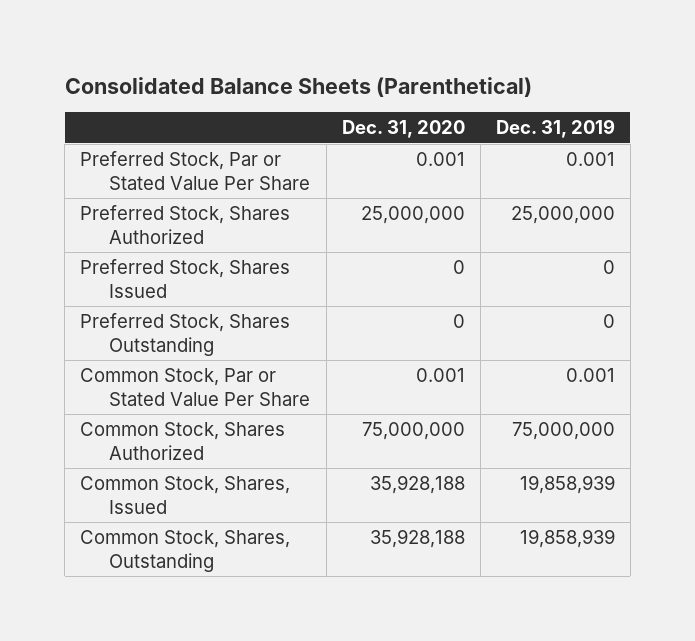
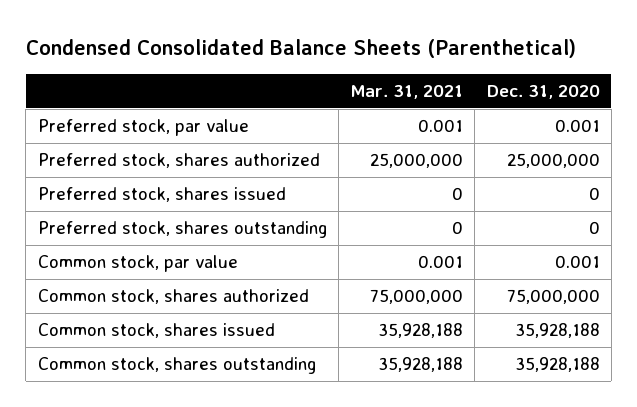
[64,76,532,97] Consolidated Balance Sheets (Parenthetical) -> [25,38,576,58] Condensed Consolidated Balance Sheets (Parenthetical)
[495,119,615,139] Dec. 31, 2019 -> none
none -> [350,85,464,100] Mar. 31, 2021
[80,151,311,190] Preferred Stock, Par or Stated Value Per Share -> [37,119,249,137] Preferred stock, par value
[80,205,291,244] Preferred Stock, Shares Authorized -> [37,153,320,169] Preferred stock, shares authorized
[80,259,291,298] Preferred Stock, Shares Issued -> [37,187,286,203] Preferred stock, shares issued
[80,313,291,356] Preferred Stock, Shares Outstanding -> [37,221,327,239] Preferred stock, shares outstanding
[80,368,311,406] Common Stock, Par or Stated Value Per Share -> [37,255,238,273] Common stock, par value
[80,422,286,460] Common Stock, Shares Authorized -> [37,289,309,305] Common stock, shares authorized
[80,476,291,514] Common Stock, Shares, Issued -> [37,323,275,339] Common stock, shares issued
[80,530,291,572] Common Stock, Shares, Outstanding -> [37,357,316,375] Common stock, shares outstanding

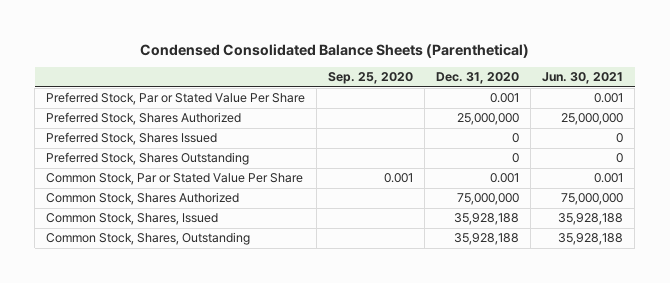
[350,85,464,100] Mar. 31, 2021 -> none
none -> [328,72,414,85] Sep. 25, 2020
none -> [542,72,624,85] Jun. 30, 2021
[37,119,249,137] Preferred stock, par value -> [46,92,306,106] Preferred Stock, Par or Stated Value Per Share
[37,153,320,169] Preferred stock, shares authorized -> [46,112,242,126] Preferred Stock, Shares Authorized
[37,187,286,203] Preferred stock, shares issued -> [46,132,218,146] Preferred Stock, Shares Issued
[37,221,327,239] Preferred stock, shares outstanding -> [46,152,250,166] Preferred Stock, Shares Outstanding
[37,255,238,273] Common stock, par value -> [46,173,304,186] Common Stock, Par or Stated Value Per Share
[37,289,309,305] Common stock, shares authorized -> [46,192,240,206] Common Stock, Shares Authorized
[37,323,275,339] Common stock, shares issued -> [46,213,219,226] Common Stock, Shares, Issued
[37,357,316,375] Common stock, shares outstanding -> [46,232,251,246] Common Stock, Shares, Outstanding

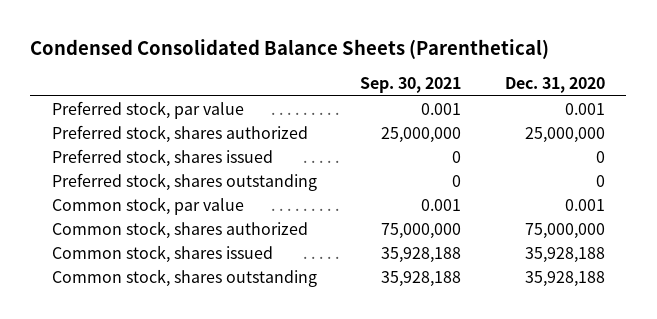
[328,72,414,85] Sep. 25, 2020 -> none
[542,72,624,85] Jun. 30, 2021 -> none
none -> [360,77,462,94] Sep. 30, 2021
[46,92,306,106] Preferred Stock, Par or Stated Value Per Share -> [51,101,244,120] Preferred stock, par value
[46,112,242,126] Preferred Stock, Shares Authorized -> [51,125,308,144] Preferred stock, shares authorized
[46,132,218,146] Preferred Stock, Shares Issued -> [51,149,273,168] Preferred stock, shares issued
[46,152,250,166] Preferred Stock, Shares Outstanding -> [51,173,317,192] Preferred stock, shares outstanding
[46,173,304,186] Common Stock, Par or Stated Value Per Share -> [51,197,244,216] Common stock, par value
[46,192,240,206] Common Stock, Shares Authorized -> [51,221,308,240] Common stock, shares authorized
[46,213,219,226] Common Stock, Shares, Issued -> [51,245,273,264] Common stock, shares issued
[46,232,251,246] Common Stock, Shares, Outstanding -> [51,269,317,288] Common stock, shares outstanding

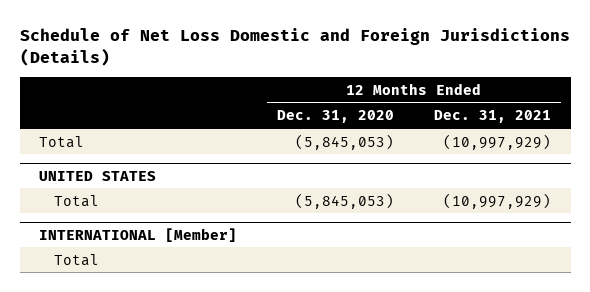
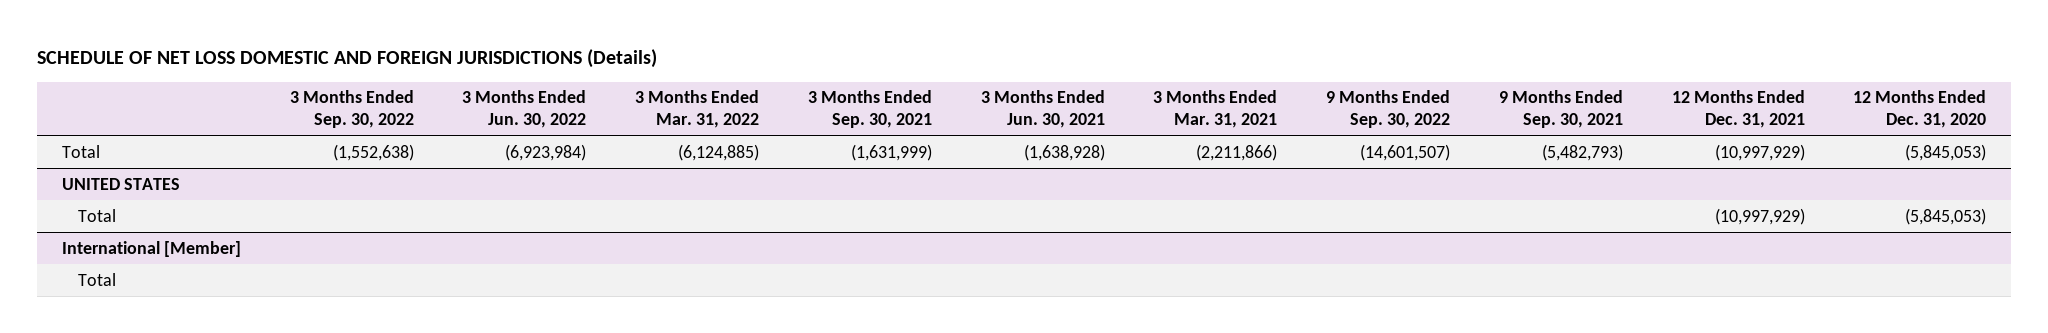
[19,28,570,67] Schedule of Net Loss Domestic and Foreign Jurisdictions (Details) -> [37,49,658,69] SCHEDULE OF NET LOSS DOMESTIC AND FOREIGN JURISDICTIONS (Details)
none -> [289,90,414,128] 3 Months Ended Sep. 30, 2022
none -> [462,90,587,128] 3 Months Ended Jun. 30, 2022
none -> [635,90,760,128] 3 Months Ended Mar. 31, 2022
none -> [807,90,932,128] 3 Months Ended Sep. 30, 2021
none -> [980,90,1105,128] 3 Months Ended Jun. 30, 2021
none -> [1153,90,1278,128] 3 Months Ended Mar. 31, 2021
none -> [1326,90,1451,128] 9 Months Ended Sep. 30, 2022
none -> [1498,90,1623,128] 9 Months Ended Sep. 30, 2021
[39,227,238,242] INTERNATIONAL [Member] -> [61,240,241,257] International [Member]

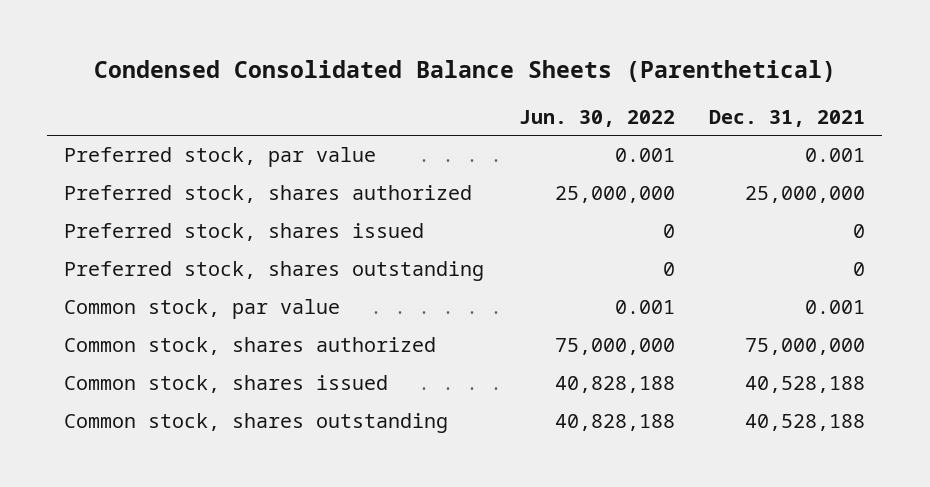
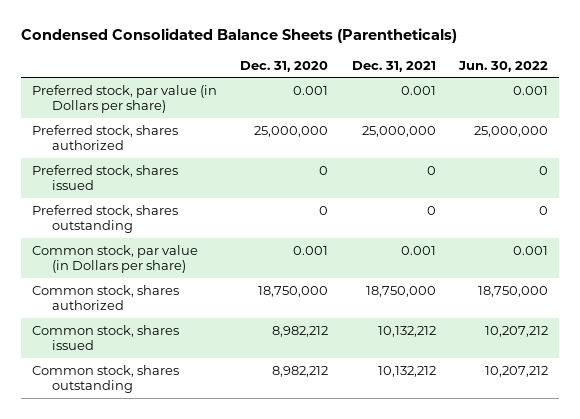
[93,59,836,82] Condensed Consolidated Balance Sheets (Parenthetical) -> [20,28,457,44] Condensed Consolidated Balance Sheets (Parentheticals)
none -> [240,60,329,72] Dec. 31, 2020
[64,146,377,167] Preferred stock, par value -> [32,84,218,113] Preferred stock, par value (in Dollars per share)
[64,298,341,319] Common stock, par value -> [32,244,199,273] Common stock, par value (in Dollars per share)
[554,337,675,355] 75,000,000 -> [477,285,548,297] 18,750,000
[745,337,866,355] 75,000,000 -> [365,285,436,297] 18,750,000
[554,375,675,393] 40,828,188 -> [484,325,548,337] 10,207,212
[745,375,866,393] 40,528,188 -> [377,325,436,337] 10,132,212
[554,413,675,431] 40,828,188 -> [484,365,548,377] 10,207,212
[745,413,866,431] 40,528,188 -> [377,365,436,377] 10,132,212

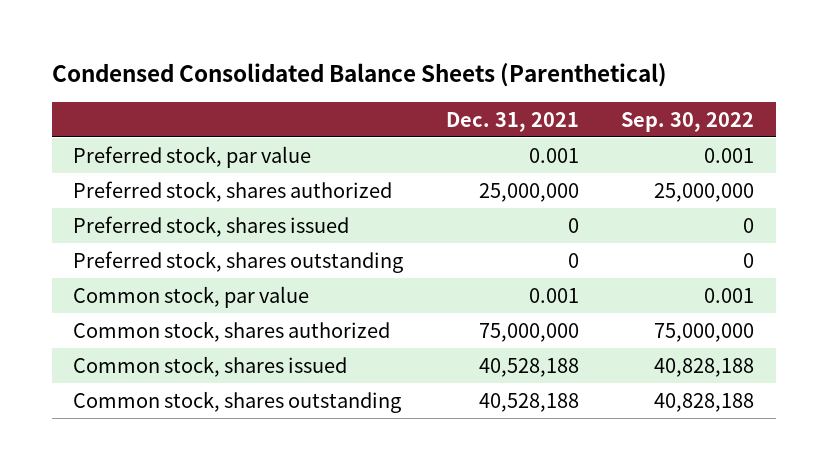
[20,28,457,44] Condensed Consolidated Balance Sheets (Parentheticals) -> [51,63,667,88] Condensed Consolidated Balance Sheets (Parenthetical)
[240,60,329,72] Dec. 31, 2020 -> none
[457,60,548,72] Jun. 30, 2022 -> none
none -> [621,111,755,132] Sep. 30, 2022
[32,84,218,113] Preferred stock, par value (in Dollars per share) -> [72,145,311,168] Preferred stock, par value
[32,244,199,273] Common stock, par value (in Dollars per share) -> [72,285,309,308] Common stock, par value
[365,285,436,297] 18,750,000 -> [478,322,579,342] 75,000,000
[377,325,436,337] 10,132,212 -> [478,357,579,377] 40,528,188
[377,365,436,377] 10,132,212 -> [478,392,579,412] 40,528,188

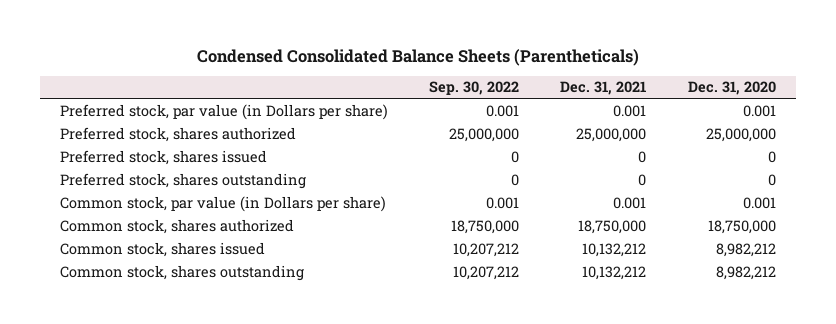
[51,63,667,88] Condensed Consolidated Balance Sheets (Parenthetical) -> [196,48,639,66] Condensed Consolidated Balance Sheets (Parentheticals)
none -> [687,81,776,96] Dec. 31, 2020
[72,145,311,168] Preferred stock, par value -> [60,104,389,121] Preferred stock, par value (in Dollars per share)
[72,285,309,308] Common stock, par value -> [60,196,387,213] Common stock, par value (in Dollars per share)
[478,322,579,342] 75,000,000 -> [578,220,647,235] 18,750,000
[654,322,755,342] 75,000,000 -> [451,220,520,235] 18,750,000
[478,357,579,377] 40,528,188 -> [582,243,647,258] 10,132,212
[654,357,755,377] 40,828,188 -> [453,243,520,258] 10,207,212
[478,392,579,412] 40,528,188 -> [582,266,647,281] 10,132,212
[654,392,755,412] 40,828,188 -> [453,266,520,281] 10,207,212

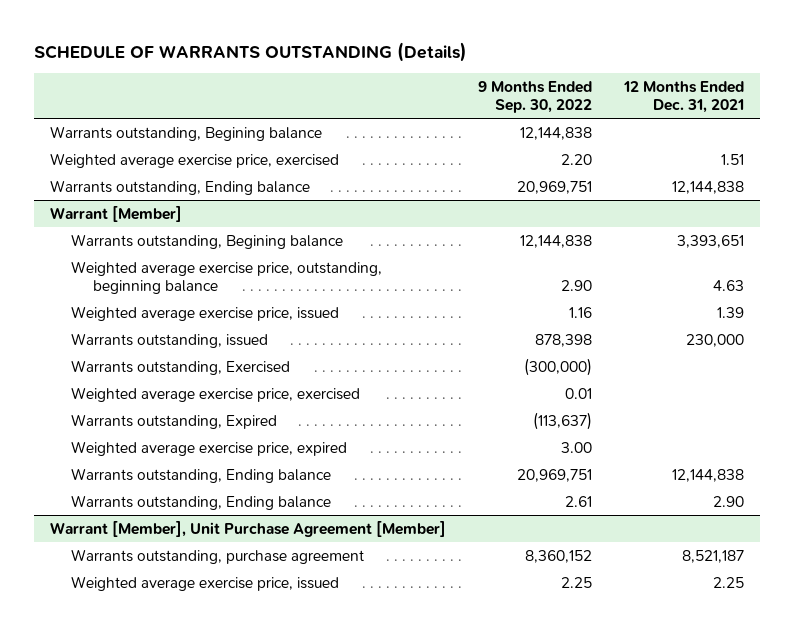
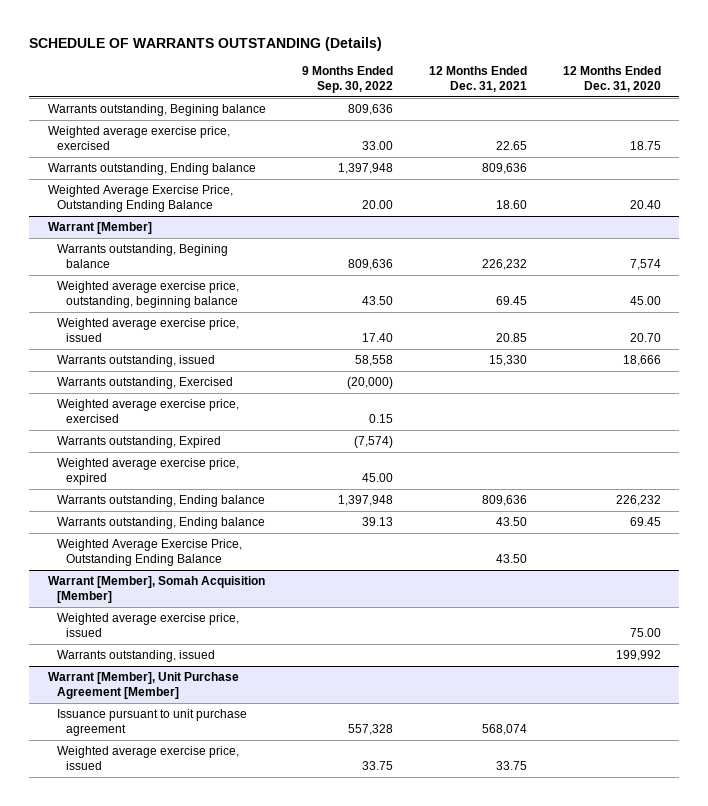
none -> [562,66,661,93] 12 Months Ended Dec. 31, 2020
[520,126,593,140] 12,144,838 -> [347,103,393,115] 809,636
[561,153,593,165] 2.20 -> [361,141,393,151] 33.00
[721,153,745,165] 1.51 -> [495,141,527,151] 22.65
[517,180,593,194] 20,969,751 -> [337,162,393,174] 1,397,948
[672,180,745,194] 12,144,838 -> [481,162,527,174] 809,636
none -> [47,184,233,213] Weighted Average Exercise Price, Outstanding Ending Balance
[520,234,593,248] 12,144,838 -> [347,259,393,271] 809,636
[677,234,745,248] 3,393,651 -> [481,259,527,271] 226,232
[561,279,593,291] 2.90 -> [361,296,393,306] 43.50
[713,279,745,291] 4.63 -> [495,296,527,306] 69.45
[569,306,593,318] 1.16 -> [361,333,393,343] 17.40
[717,306,745,318] 1.39 -> [495,333,527,343] 20.85
[535,333,593,347] 878,398 -> [354,354,393,366] 58,558
[686,333,745,347] 230,000 -> [488,354,527,366] 15,330
[524,357,593,376] (300,000) -> [346,376,393,389] (20,000)
[565,387,593,399] 0.01 -> [368,414,393,424] 0.15
[533,411,593,430] (113,637) -> [353,435,393,448] (7,574)
[561,441,593,453] 3.00 -> [361,473,393,483] 45.00
[517,468,593,482] 20,969,751 -> [337,494,393,506] 1,397,948
[672,468,745,482] 12,144,838 -> [481,494,527,506] 809,636
[565,495,593,507] 2.61 -> [361,516,393,526] 39.13
[713,495,745,507] 2.90 -> [495,516,527,526] 43.50
none -> [56,538,242,567] Weighted Average Exercise Price, Outstanding Ending Balance
none -> [47,575,265,604] Warrant [Member], Somah Acquisition [Member]
none -> [56,612,239,638] Weighted average exercise price, issued
none -> [56,649,215,662] Warrants outstanding, issued
[71,548,365,564] Warrants outstanding, purchase agreement -> [56,708,247,737] Issuance pursuant to unit purchase agreement
[525,549,593,563] 8,360,152 -> [347,724,393,736] 557,328
[682,549,745,563] 8,521,187 -> [481,724,527,736] 568,074
[561,576,593,588] 2.25 -> [361,761,393,771] 33.75
[713,576,745,588] 2.25 -> [495,761,527,771] 33.75

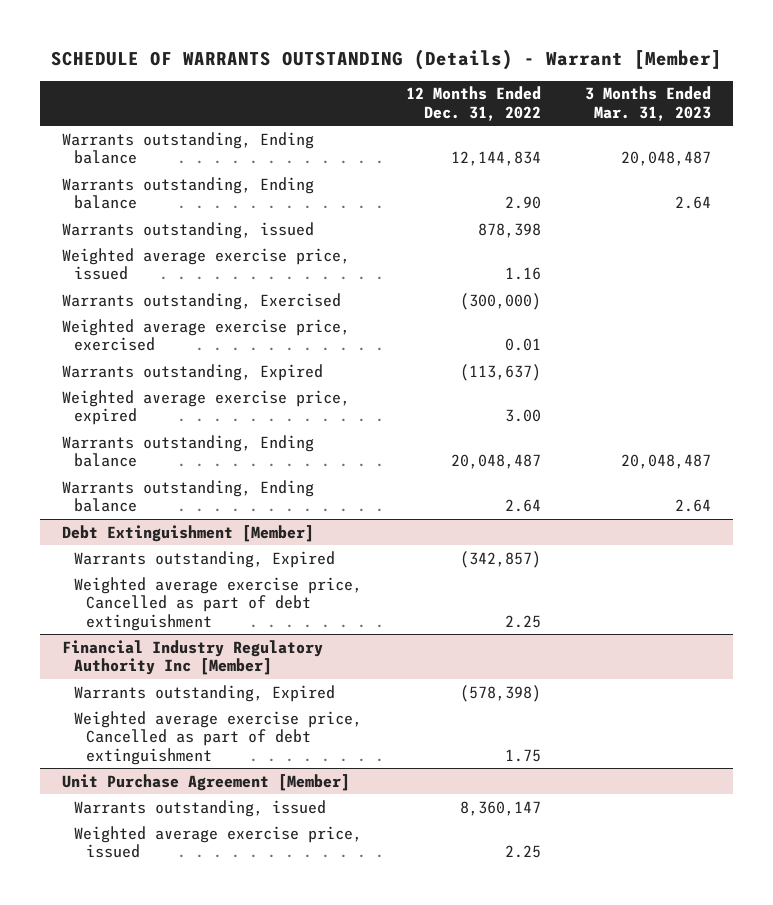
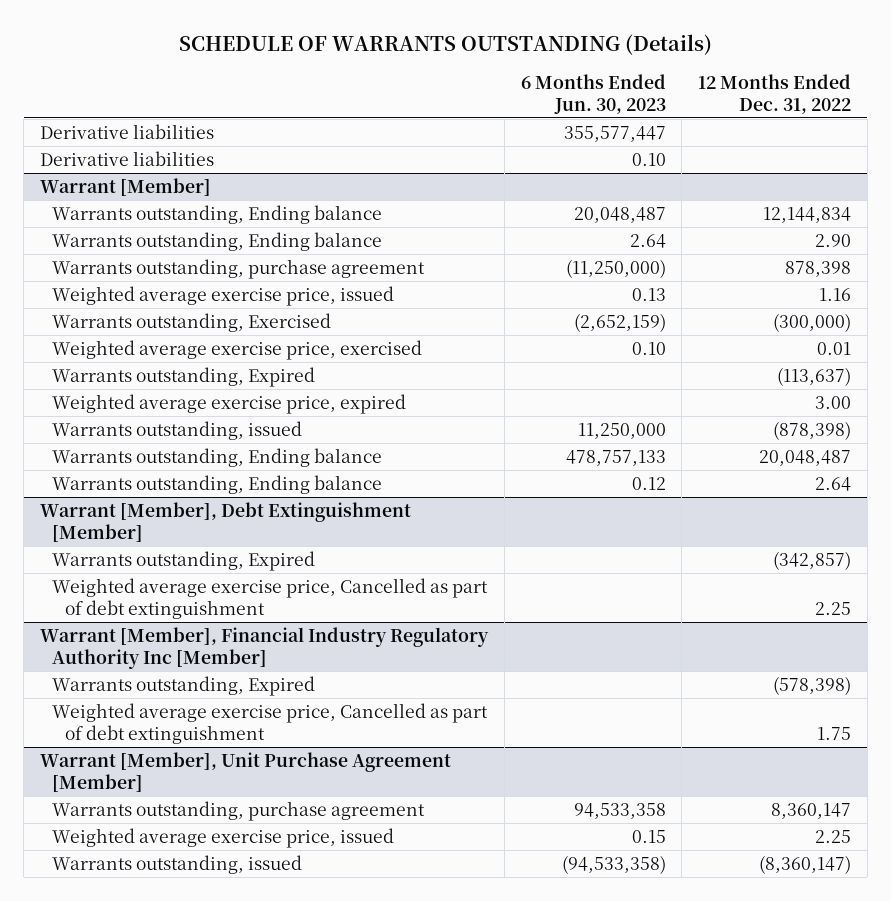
[50,48,722,70] SCHEDULE OF WARRANTS OUTSTANDING (Details) - Warrant [Member] -> [178,34,712,56] SCHEDULE OF WARRANTS OUTSTANDING (Details)
[585,86,712,121] 3 Months Ended Mar. 31, 2023 -> none
none -> [520,73,666,114] 6 Months Ended Jun. 30, 2023
none -> [40,124,215,140] Derivative liabilities
none -> [40,151,215,167] Derivative liabilities
none -> [40,178,212,197] Warrant [Member]
[61,221,314,239] Warrants outstanding, issued -> [52,259,426,280] Warrants outstanding, purchase agreement
none -> [52,421,303,441] Warrants outstanding, issued
[61,524,314,542] Debt Extinguishment [Member] -> [40,502,412,542] Warrant [Member], Debt Extinguishment [Member]
[61,639,323,676] Financial Industry Regulatory Authority Inc [Member] -> [40,627,490,669] Warrant [Member], Financial Industry Regulatory Authority Inc [Member]
[61,773,350,791] Unit Purchase Agreement [Member] -> [40,752,452,792] Warrant [Member], Unit Purchase Agreement [Member]
[73,799,326,817] Warrants outstanding, issued -> [52,801,426,822] Warrants outstanding, purchase agreement
none -> [52,855,303,875] Warrants outstanding, issued

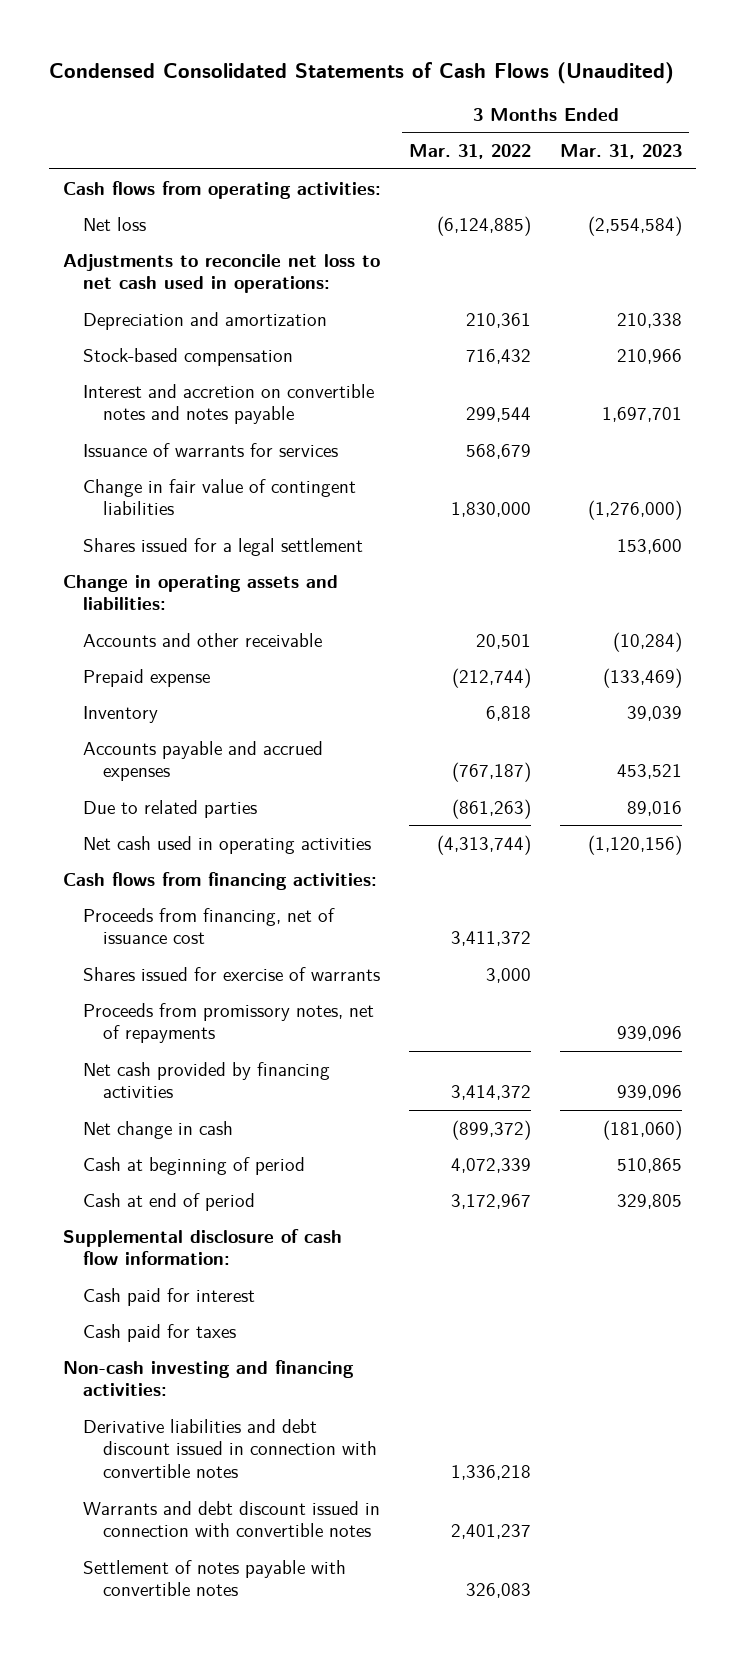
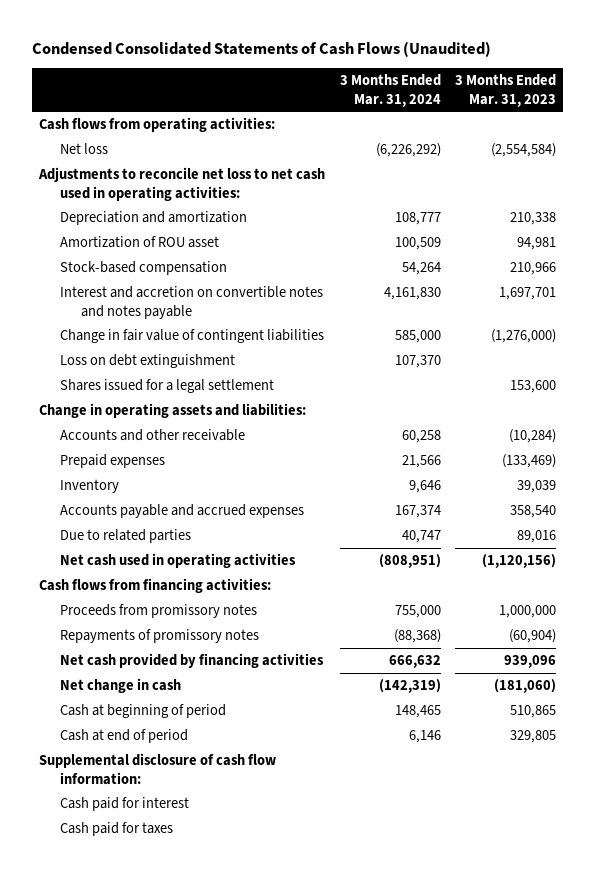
[409,143,532,159] Mar. 31, 2022 -> none
none -> [339,74,441,107] 3 Months Ended Mar. 31, 2024
[63,253,381,294] Adjustments to reconcile net loss to net cash used in operations: -> [38,167,326,201] Adjustments to reconcile net loss to net cash used in operating activities:
none -> [60,236,220,249] Amortization of ROU asset
[83,442,339,457] Issuance of warrants for services -> none
none -> [60,354,236,369] Loss on debt extinguishment
[83,668,211,687] Prepaid expense -> [60,454,166,469] Prepaid expenses
[616,764,682,780] 453,521 -> [510,505,557,519] 358,540
[83,907,336,945] Proceeds from financing, net of issuance cost -> none
[83,966,381,981] Shares issued for exercise of warrants -> none
[83,1002,375,1044] Proceeds from promissory notes, net of repayments -> [60,604,258,619] Proceeds from promissory notes
[616,1026,682,1042] 939,096 -> [499,605,557,619] 1,000,000
none -> [60,629,260,644] Repayments of promissory notes
[63,1359,355,1397] Non-cash investing and financing activities: -> none
[83,1418,377,1478] Derivative liabilities and debt discount issued in connection with convertible notes -> none
[83,1500,381,1538] Warrants and debt discount issued in connection with convertible notes -> none
[83,1559,347,1597] Settlement of notes payable with convertible notes -> none

